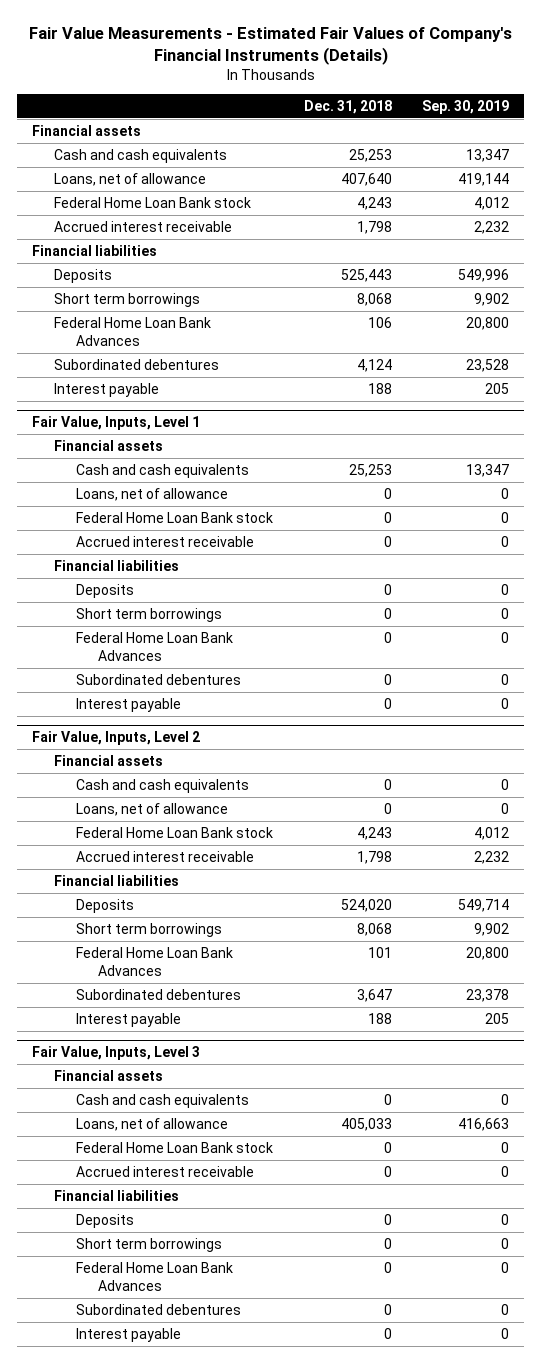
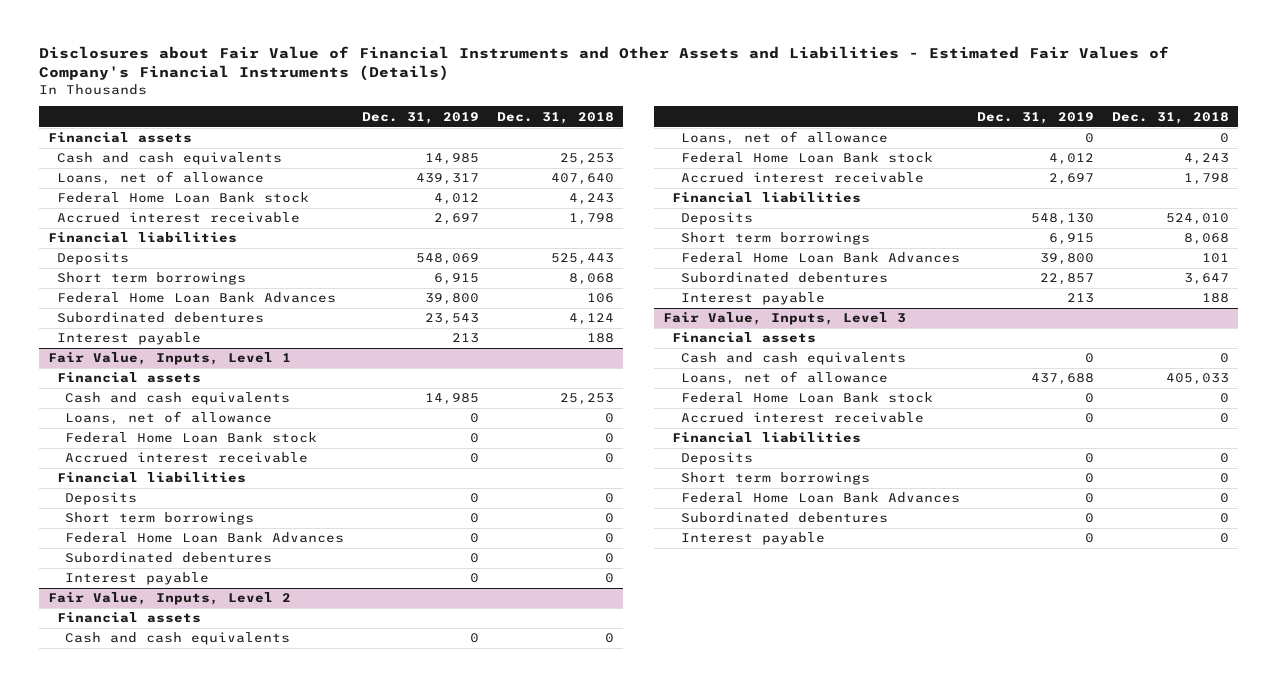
[28,26,512,65] Fair Value Measurements - Estimated Fair Values of Company's Financial Instruments (Details) -> [38,46,1169,82] Disclosures about Fair Value of Financial Instruments and Other Assets and Liabilities - Estimated Fair Values of Company's Financial Instruments (Details)
[422,99,510,114] Sep. 30, 2019 -> none
none -> [362,111,480,124] Dec. 31, 2019
[340,898,392,912] 524,020 -> [1166,213,1230,226] 524,010

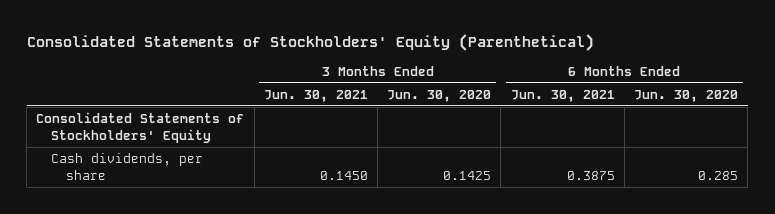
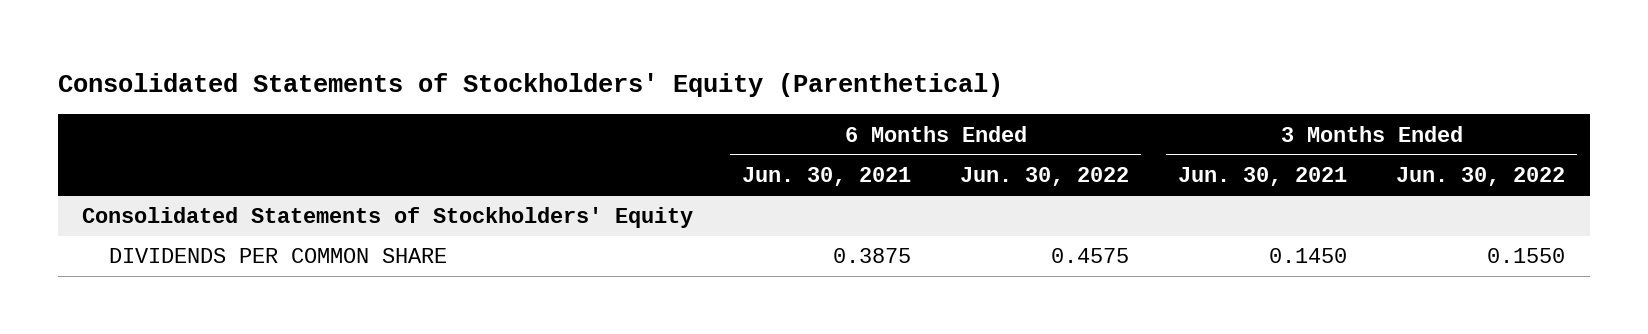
[387,89,492,102] Jun. 30, 2020 -> none
[634,89,739,102] Jun. 30, 2020 -> none
none -> [960,167,1130,187] Jun. 30, 2022
none -> [1396,167,1566,187] Jun. 30, 2022
[51,153,204,180] Cash dividends, per share -> [109,248,448,264] DIVIDENDS PER COMMON SHARE

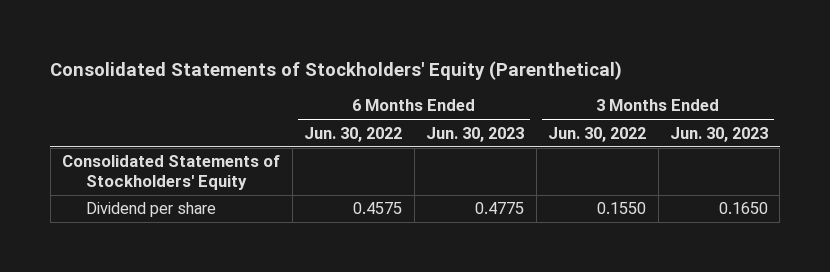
[742,167,912,187] Jun. 30, 2021 -> none
[1178,167,1348,187] Jun. 30, 2021 -> none
none -> [426,126,525,142] Jun. 30, 2023
none -> [670,126,769,142] Jun. 30, 2023
[109,248,448,264] DIVIDENDS PER COMMON SHARE -> [86,202,217,218] Dividend per share

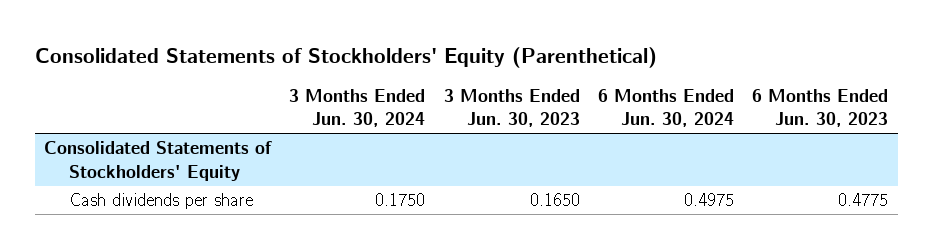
[304,126,403,142] Jun. 30, 2022 -> none
[548,126,647,142] Jun. 30, 2022 -> none
none -> [289,88,426,128] 3 Months Ended Jun. 30, 2024
none -> [598,88,735,128] 6 Months Ended Jun. 30, 2024
[86,202,217,218] Dividend per share -> [68,193,253,210] Cash dividends per share

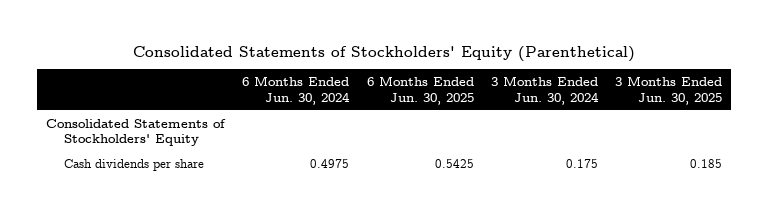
[443,88,580,128] 3 Months Ended Jun. 30, 2023 -> none
[752,88,889,128] 6 Months Ended Jun. 30, 2023 -> none
none -> [366,76,474,105] 6 Months Ended Jun. 30, 2025
none -> [615,76,723,105] 3 Months Ended Jun. 30, 2025
[375,193,426,207] 0.1750 -> [565,158,598,168] 0.175

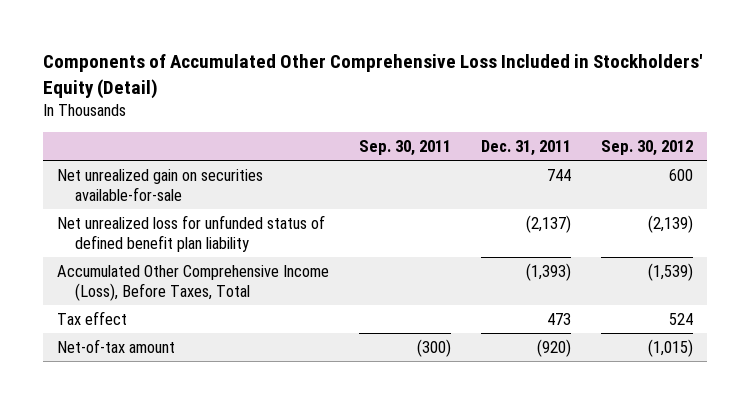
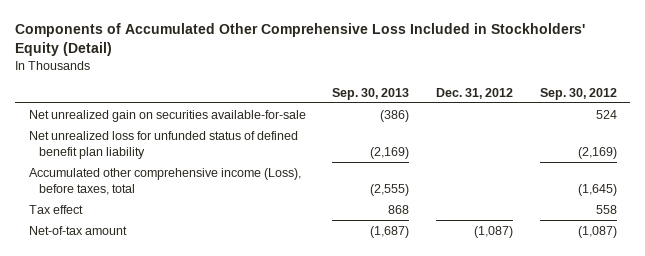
[359,140,452,157] Sep. 30, 2011 -> none
[480,140,571,157] Dec. 31, 2011 -> none
none -> [332,87,410,100] Sep. 30, 2013
none -> [435,87,513,99] Dec. 31, 2012
[668,168,693,181] 600 -> [595,109,617,119] 524
[647,214,693,233] (2,139) -> [577,146,617,159] (2,169)
[57,264,330,302] Accumulated Other Comprehensive Income (Loss), Before Taxes, Total -> [28,167,301,195] Accumulated other comprehensive income (Loss), before taxes, total
[647,262,693,281] (1,539) -> [577,183,617,196] (1,645)
[668,312,693,325] 524 -> [595,204,617,214] 558
[647,338,693,357] (1,015) -> [577,225,617,238] (1,087)

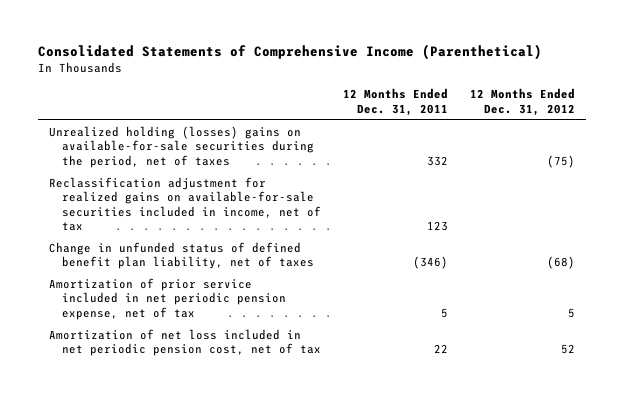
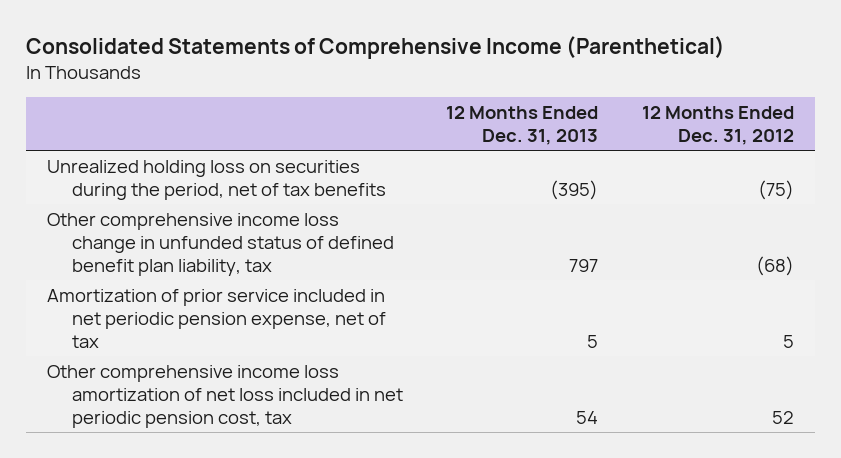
[342,88,448,116] 12 Months Ended Dec. 31, 2011 -> none
none -> [446,105,599,145] 12 Months Ended Dec. 31, 2013
[48,176,321,232] Reclassification adjustment for realized gains on available-for-sale securities included in income, net of tax -> none
[48,125,314,168] Unrealized holding (losses) gains on available-for-sale securities during the period, net of taxes -> [47,159,387,200] Unrealized holding loss on securities during the period, net of tax benefits
[48,241,314,270] Change in unfunded status of defined benefit plan liability, net of taxes -> [47,212,395,277] Other comprehensive income loss change in unfunded status of defined benefit plan liability, tax
[48,328,321,357] Amortization of net loss included in net periodic pension cost, net of tax -> [47,364,404,429] Other comprehensive income loss amortization of net loss included in net periodic pension cost, tax

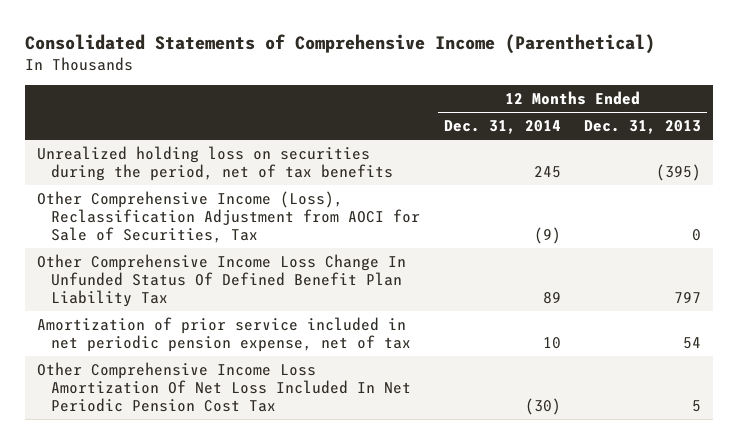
[641,105,794,145] 12 Months Ended Dec. 31, 2012 -> none
none -> [443,120,561,135] Dec. 31, 2014
none -> [36,190,421,244] Other Comprehensive Income (Loss), Reclassification Adjustment from AOCI for Sale of Securities, Tax
[47,212,395,277] Other comprehensive income loss change in unfunded status of defined benefit plan liability, tax -> [36,253,406,308] Other Comprehensive Income Loss Change In Unfunded Status Of Defined Benefit Plan Liability Tax
[587,335,599,349] 5 -> [683,337,702,350] 54
[47,364,404,429] Other comprehensive income loss amortization of net loss included in net periodic pension cost, tax -> [36,361,412,413] Other Comprehensive Income Loss Amortization Of Net Loss Included In Net Periodic Pension Cost Tax
[576,411,599,425] 54 -> [692,400,702,413] 5

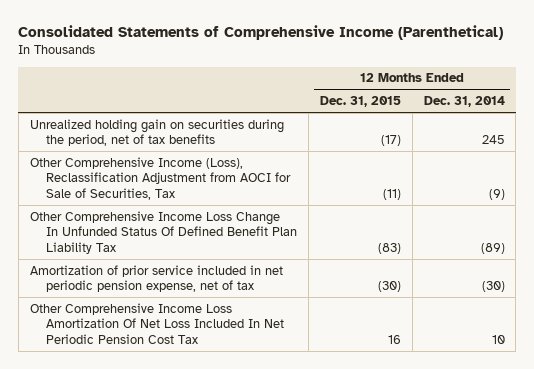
[584,120,702,135] Dec. 31, 2013 -> none
none -> [319,96,401,108] Dec. 31, 2015
[36,145,394,182] Unrealized holding loss on securities during the period, net of tax benefits -> [29,118,284,147] Unrealized holding gain on securities during the period, net of tax benefits
[542,292,561,305] 89 -> [480,242,505,254] (89)
[542,337,561,350] 10 -> [481,281,505,293] (30)
[524,398,561,416] (30) -> [491,334,505,344] 10

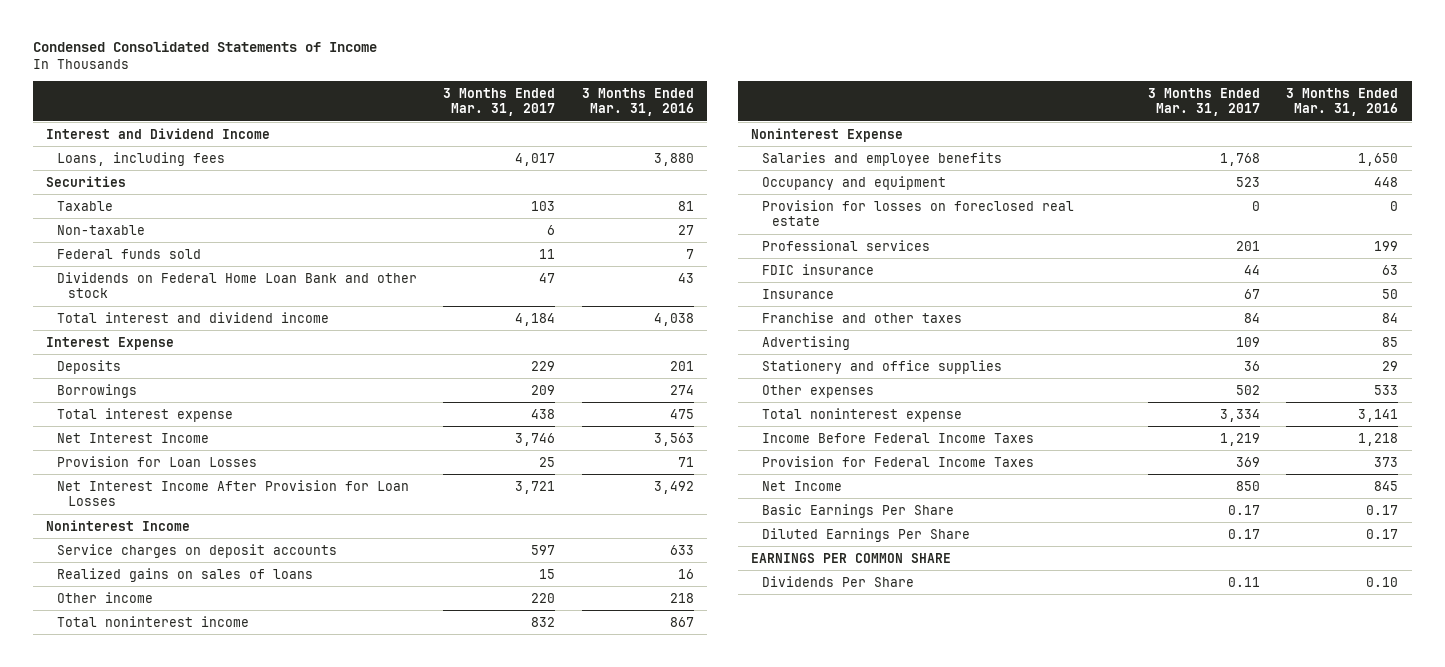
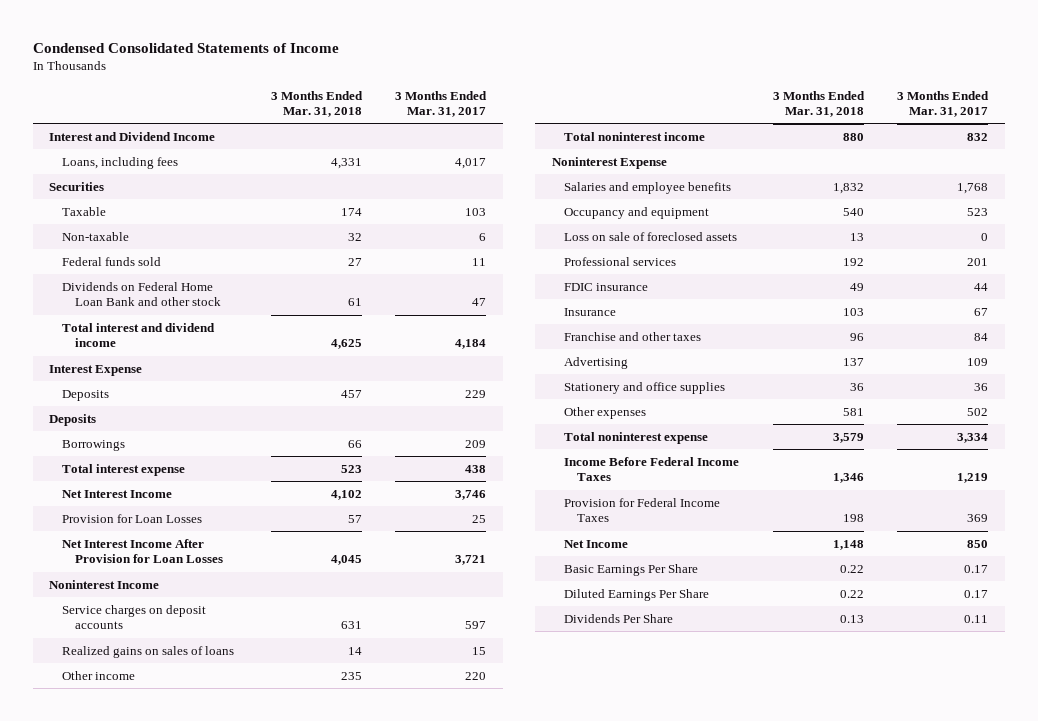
[581,87,694,117] 3 Months Ended Mar. 31, 2016 -> none
none -> [270,90,363,117] 3 Months Ended Mar. 31, 2018
none -> [49,413,97,426] Deposits
[761,199,1074,227] Provision for losses on foreclosed real estate -> none
none -> [564,231,738,241] Loss on sale of foreclosed assets
[750,552,951,563] EARNINGS PER COMMON SHARE -> none

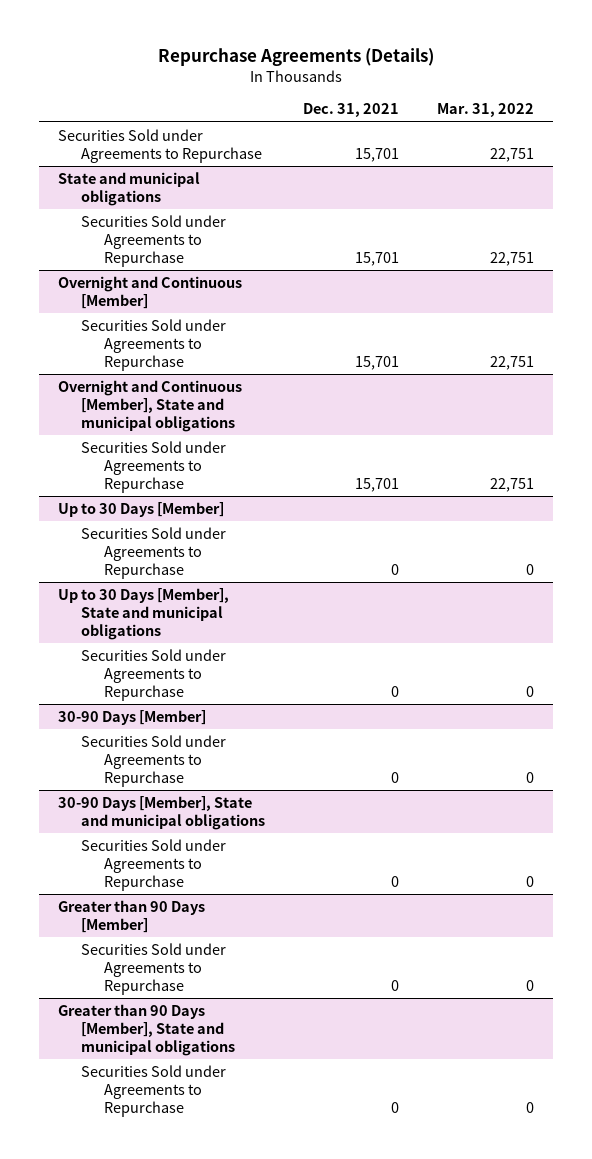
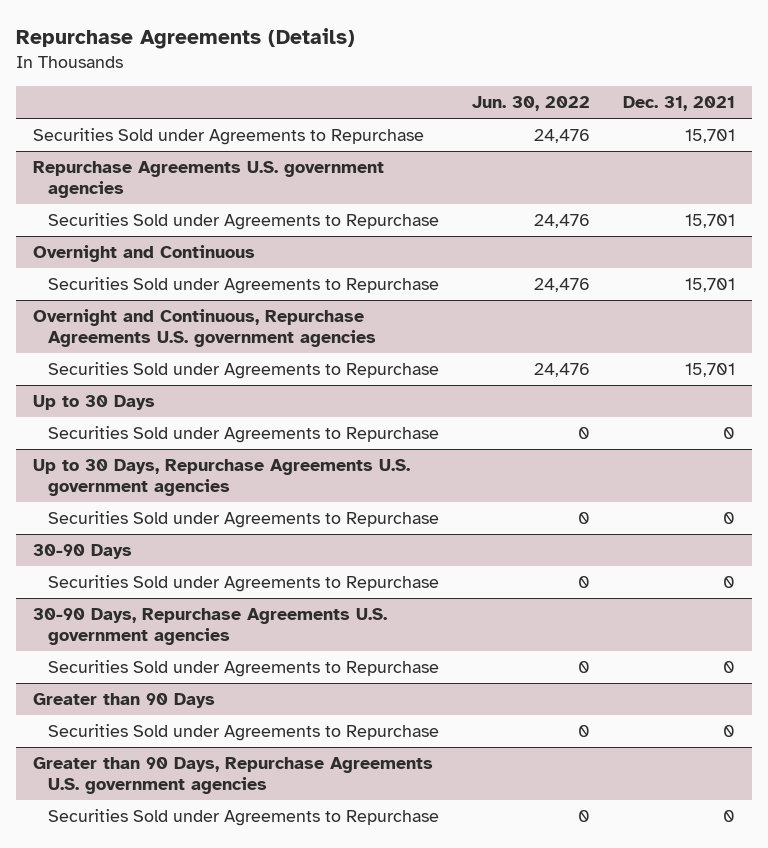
[436,103,534,118] Mar. 31, 2022 -> none
none -> [471,96,590,112] Jun. 30, 2022
[58,171,201,206] State and municipal obligations -> none
none -> [33,161,385,198] Repurchase Agreements U.S. government agencies
[58,275,243,309] Overnight and Continuous [Member] -> [33,245,256,263] Overnight and Continuous
[58,379,243,432] Overnight and Continuous [Member], State and municipal obligations -> none
none -> [33,309,376,347] Overnight and Continuous, Repurchase Agreements U.S. government agencies
[58,501,225,517] Up to 30 Days [Member] -> [33,395,156,411] Up to 30 Days
[58,587,230,640] Up to 30 Days [Member], State and municipal obligations -> none
none -> [33,459,411,496] Up to 30 Days, Repurchase Agreements U.S. government agencies
[58,709,207,725] 30-90 Days [Member] -> [33,544,133,560] 30-90 Days
[58,795,266,830] 30-90 Days [Member], State and municipal obligations -> none
none -> [33,608,388,645] 30-90 Days, Repurchase Agreements U.S. government agencies
[58,899,206,933] Greater than 90 Days [Member] -> [33,693,216,709] Greater than 90 Days
[58,1003,236,1056] Greater than 90 Days [Member], State and municipal obligations -> none
none -> [33,757,434,794] Greater than 90 Days, Repurchase Agreements U.S. government agencies

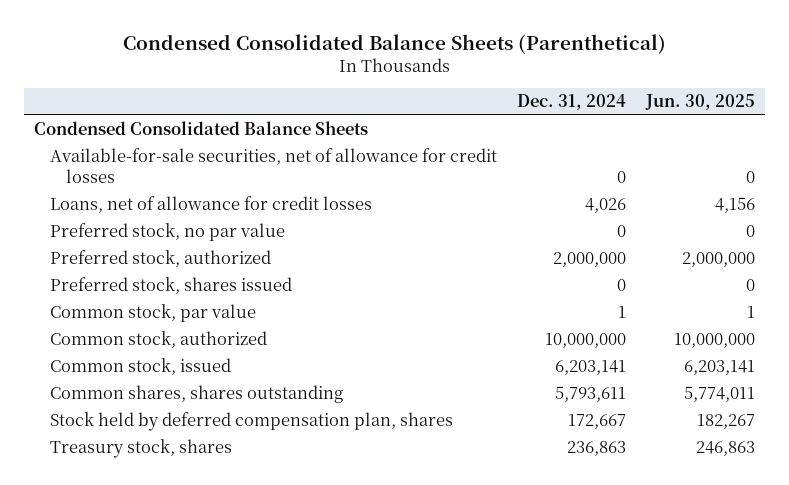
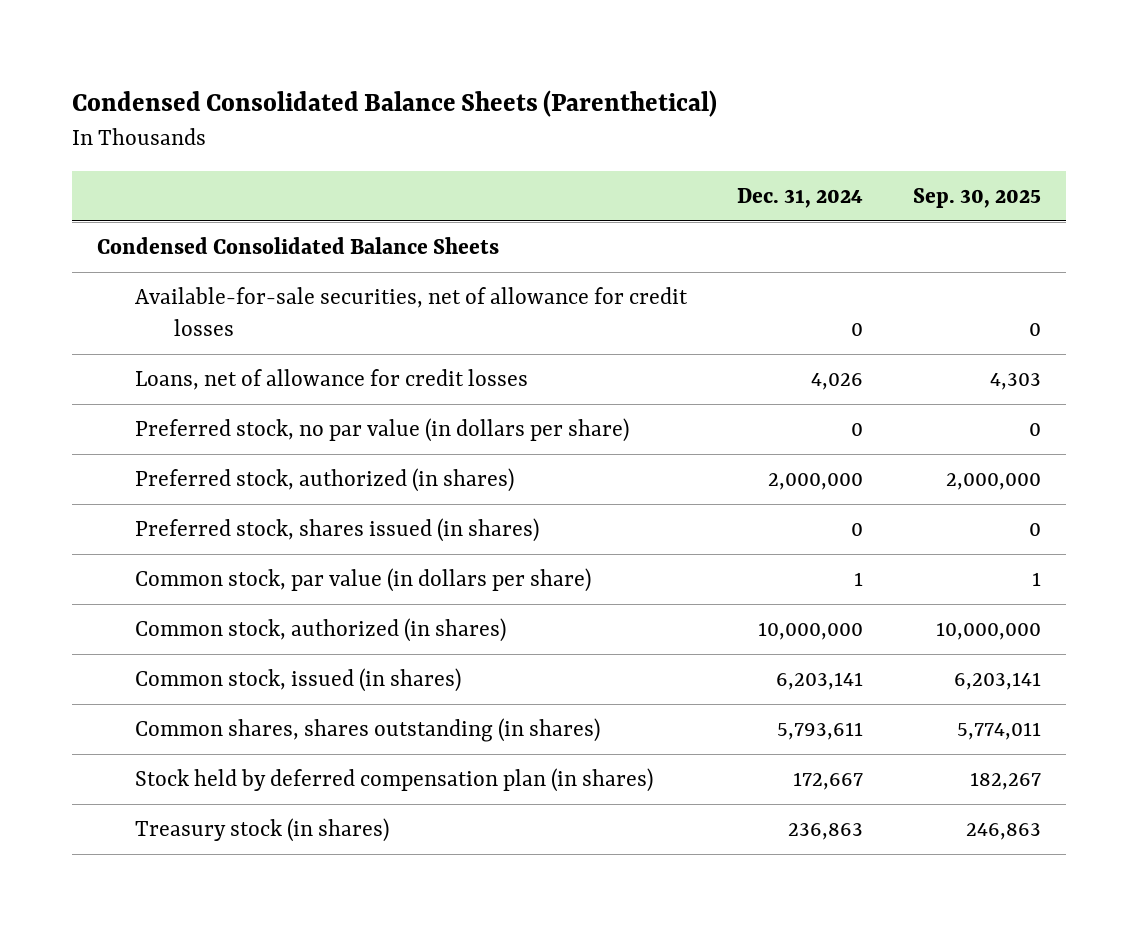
[645,94,756,111] Jun. 30, 2025 -> none
none -> [913,187,1042,208] Sep. 30, 2025
[50,223,286,242] Preferred stock, no par value -> [135,418,630,443] Preferred stock, no par value (in dollars per share)
[50,250,272,268] Preferred stock, authorized -> [135,468,515,493] Preferred stock, authorized (in shares)
[50,277,293,295] Preferred stock, shares issued -> [135,518,540,543] Preferred stock, shares issued (in shares)
[50,304,257,323] Common stock, par value -> [135,568,592,593] Common stock, par value (in dollars per share)
[50,331,268,349] Common stock, authorized -> [135,618,507,643] Common stock, authorized (in shares)
[50,358,232,376] Common stock, issued -> [135,668,462,693] Common stock, issued (in shares)
[50,385,344,404] Common shares, shares outstanding -> [135,718,601,743] Common shares, shares outstanding (in shares)
[50,412,454,432] Stock held by deferred compensation plan, shares -> [135,768,654,793] Stock held by deferred compensation plan (in shares)
[50,439,233,459] Treasury stock, shares -> [135,818,390,843] Treasury stock (in shares)

